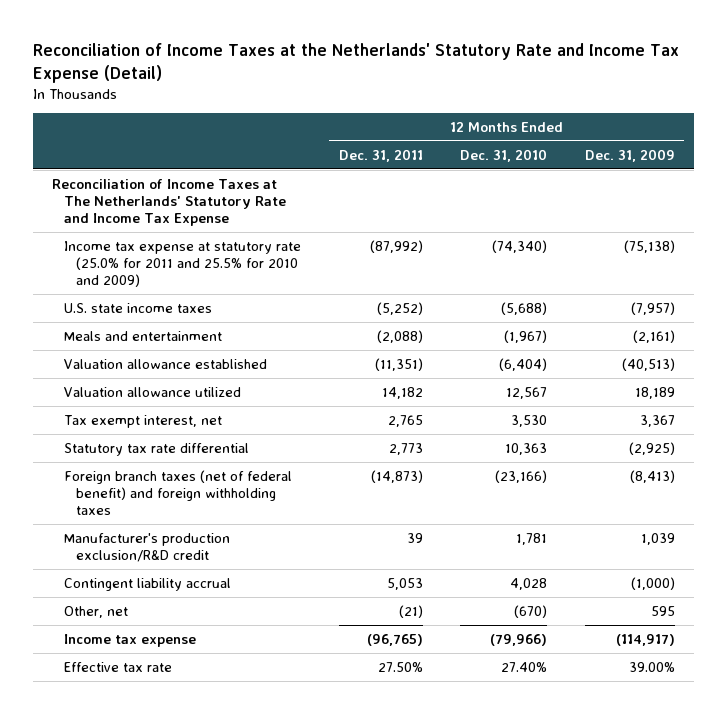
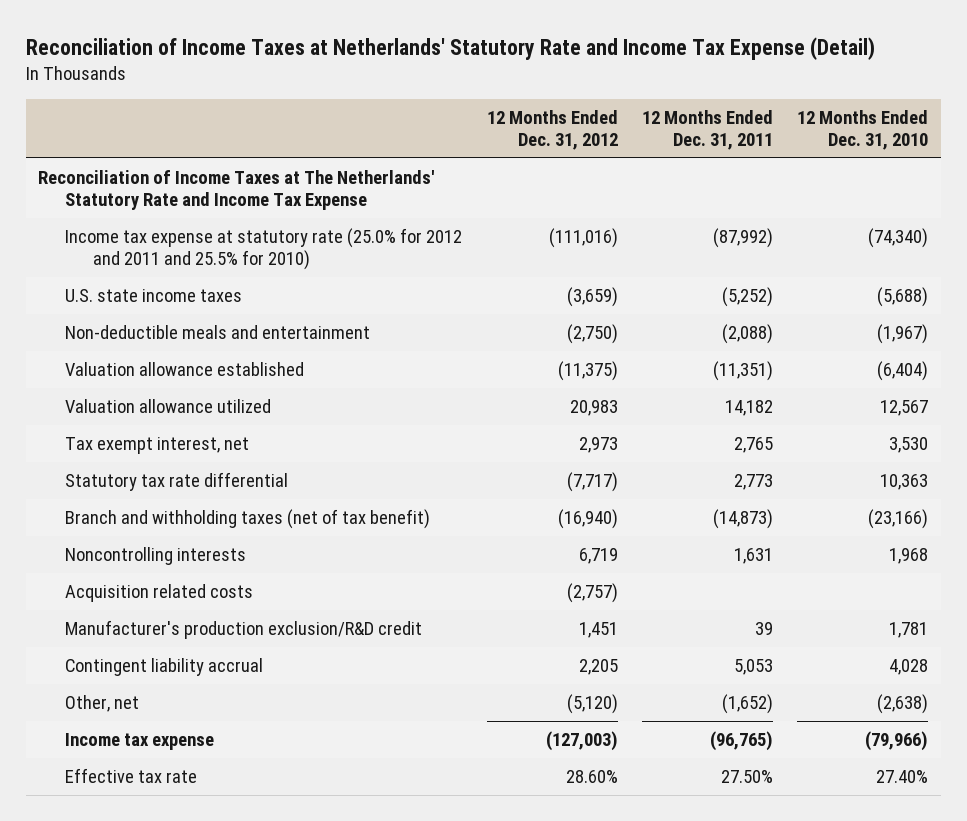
[33,43,680,83] Reconciliation of Income Taxes at the Netherlands' Statutory Rate and Income Tax Expense (Detail) -> [26,36,876,60] Reconciliation of Income Taxes at Netherlands' Statutory Rate and Income Tax Expense (Detail)
[584,148,675,162] Dec. 31, 2009 -> none
none -> [486,109,618,151] 12 Months Ended Dec. 31, 2012
[63,240,301,288] Income tax expense at statutory rate (25.0% for 2011 and 25.5% for 2010 and 2009) -> [65,227,463,271] Income tax expense at statutory rate (25.0% for 2012 and 2011 and 25.5% for 2010)
[63,330,222,341] Meals and entertainment -> [65,324,371,339] Non-deductible meals and entertainment
[63,469,292,516] Foreign branch taxes (net of federal benefit) and foreign withholding taxes -> [65,508,431,529] Branch and withholding taxes (net of tax benefit)
none -> [65,546,247,565] Noncontrolling interests
none -> [65,583,254,602] Acquisition related costs
[398,604,423,618] (21) -> [722,693,774,714] (1,652)
[514,604,548,618] (670) -> [877,693,929,714] (2,638)

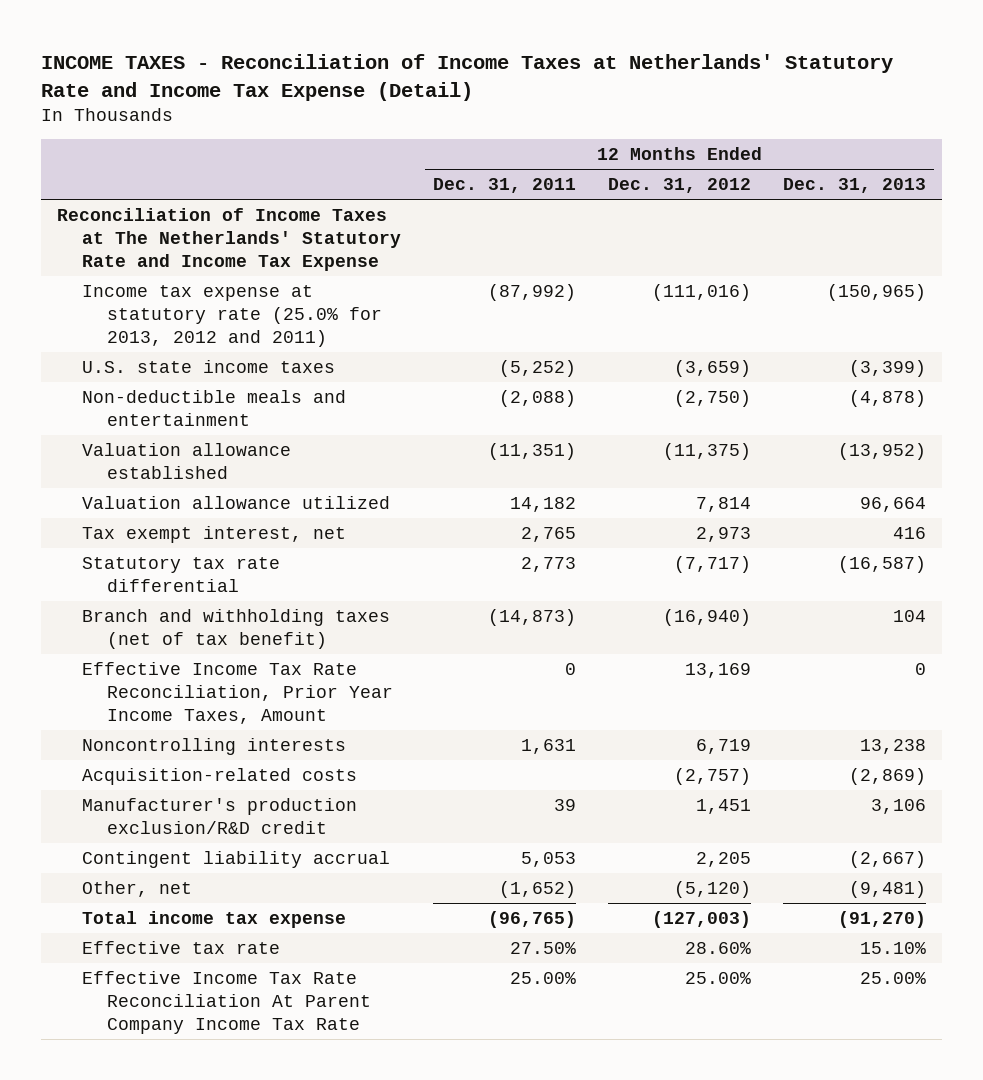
[26,36,876,60] Reconciliation of Income Taxes at Netherlands' Statutory Rate and Income Tax Expense (Detail) -> [40,53,893,101] INCOME TAXES - Reconciliation of Income Taxes at Netherlands' Statutory Rate and Income Tax Expense (Detail)
[797,109,929,151] 12 Months Ended Dec. 31, 2010 -> none
none -> [783,178,927,194] Dec. 31, 2013
[65,227,463,271] Income tax expense at statutory rate (25.0% for 2012 and 2011 and 25.5% for 2010) -> [82,285,383,347] Income tax expense at statutory rate (25.0% for 2013, 2012 and 2011)
[569,399,618,416] 20,983 -> [696,497,752,513] 7,814
none -> [82,662,394,724] Effective Income Tax Rate Reconciliation, Prior Year Income Taxes, Amount
[65,583,254,602] Acquisition related costs -> [82,768,358,786] Acquisition-related costs
[65,732,215,750] Income tax expense -> [82,911,347,929] Total income tax expense
none -> [82,971,372,1034] Effective Income Tax Rate Reconciliation At Parent Company Income Tax Rate

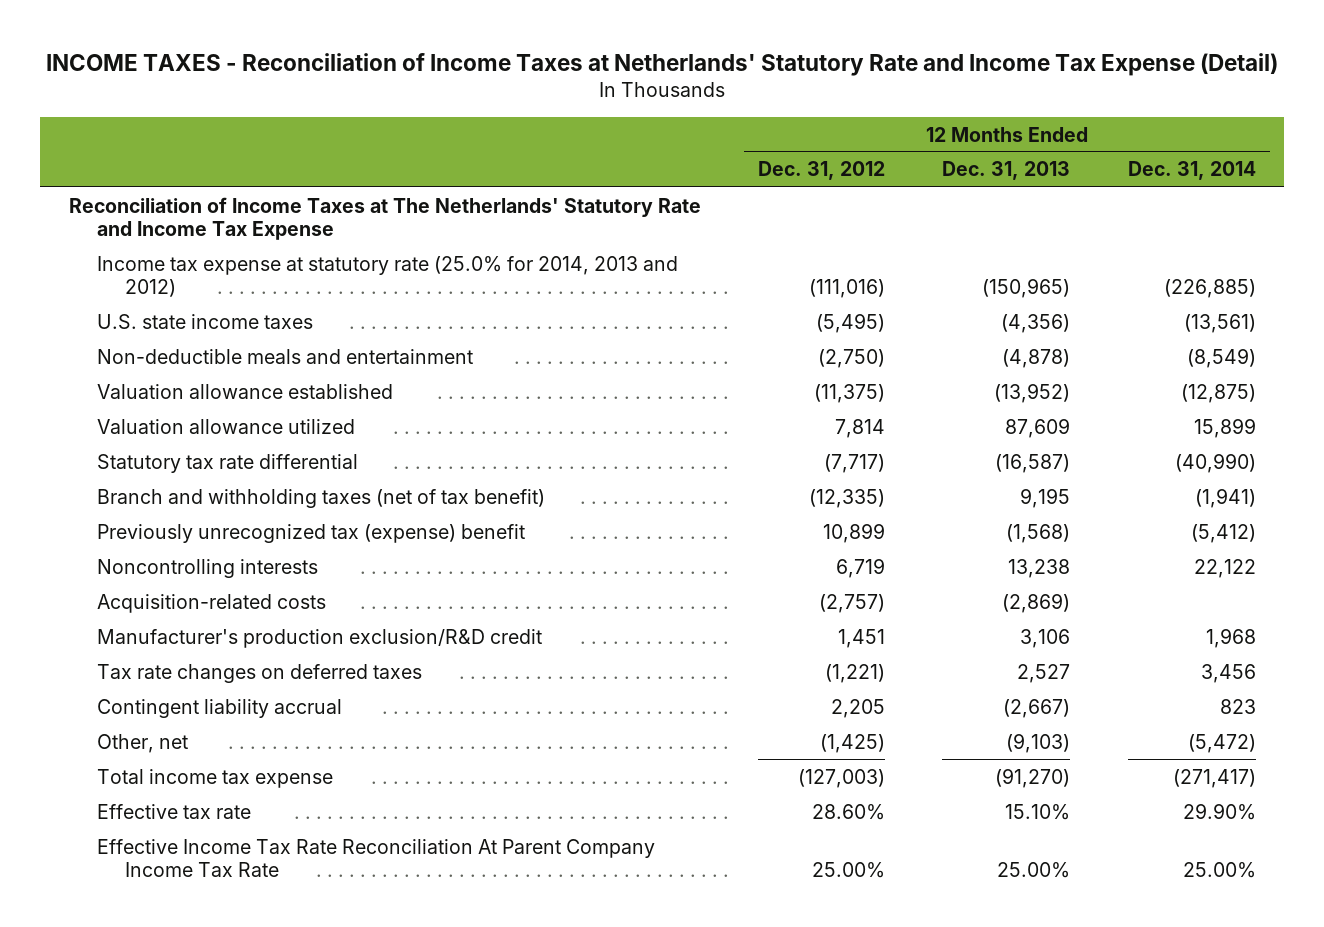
[433,178,577,194] Dec. 31, 2011 -> none
none -> [1127,161,1256,181] Dec. 31, 2014
[82,285,383,347] Income tax expense at statutory rate (25.0% for 2013, 2012 and 2011) -> [97,255,679,298] Income tax expense at statutory rate (25.0% for 2014, 2013 and 2012)
[674,360,752,378] (3,659) -> [816,312,886,333] (5,495)
[849,360,927,378] (3,399) -> [1001,313,1071,333] (4,356)
[82,526,347,544] Tax exempt interest, net -> none
[860,497,927,513] 96,664 -> [1005,417,1071,438] 87,609
[82,662,394,724] Effective Income Tax Rate Reconciliation, Prior Year Income Taxes, Amount -> none
[663,609,752,627] (16,940) -> [809,488,886,508] (12,335)
[893,610,927,623] 104 -> [1020,487,1071,508] 9,195
none -> [97,523,526,543] Previously unrecognized tax (expense) benefit
none -> [97,663,423,683] Tax rate changes on deferred taxes
[674,881,752,899] (5,120) -> [820,733,886,753] (1,425)
[849,881,927,899] (9,481) -> [1006,732,1071,753] (9,103)

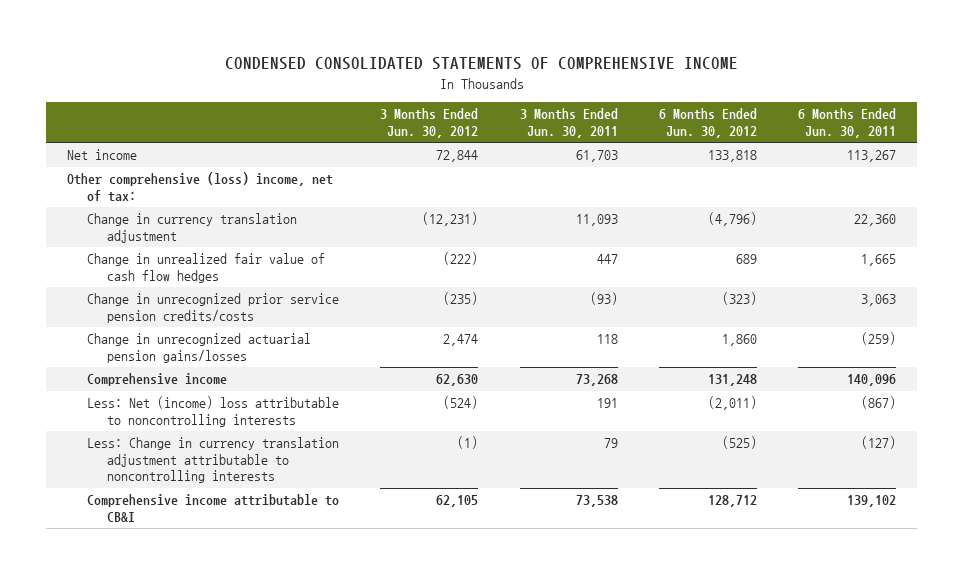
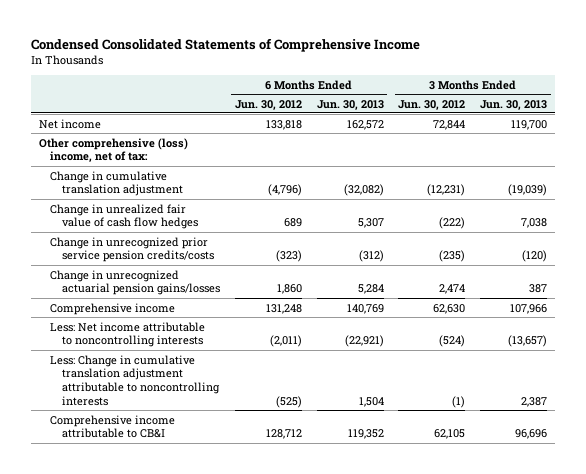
[224,57,738,71] CONDENSED CONSOLIDATED STATEMENTS OF COMPREHENSIVE INCOME -> [31,37,421,52] Condensed Consolidated Statements of Comprehensive Income
[519,108,618,138] 3 Months Ended Jun. 30, 2011 -> none
[798,108,897,138] 6 Months Ended Jun. 30, 2011 -> none
none -> [316,99,384,110] Jun. 30, 2013
none -> [480,99,548,110] Jun. 30, 2013
[86,213,297,243] Change in currency translation adjustment -> [50,170,183,197] Change in cumulative translation adjustment
[86,396,339,427] Less: Net (income) loss attributable to noncontrolling interests -> [50,321,206,348] Less: Net income attributable to noncontrolling interests
[86,437,339,484] Less: Change in currency translation adjustment attributable to noncontrolling interests -> [50,354,220,406] Less: Change in cumulative translation adjustment attributable to noncontrolling interests

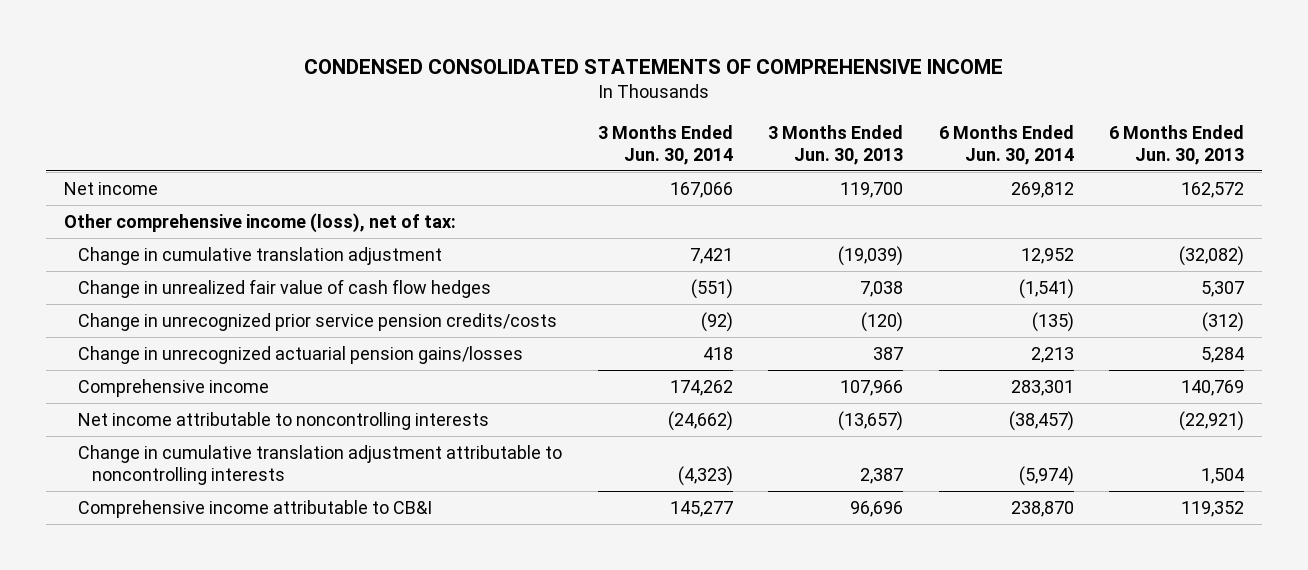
[31,37,421,52] Condensed Consolidated Statements of Comprehensive Income -> [304,58,1004,74] CONDENSED CONSOLIDATED STATEMENTS OF COMPREHENSIVE INCOME
[234,99,302,110] Jun. 30, 2012 -> none
[398,99,466,110] Jun. 30, 2012 -> none
none -> [597,124,733,165] 3 Months Ended Jun. 30, 2014
none -> [938,124,1074,165] 6 Months Ended Jun. 30, 2014
[38,137,188,163] Other comprehensive (loss) income, net of tax: -> [63,212,456,233] Other comprehensive income (loss), net of tax:
[50,321,206,348] Less: Net income attributable to noncontrolling interests -> [78,411,490,430] Net income attributable to noncontrolling interests
[50,354,220,406] Less: Change in cumulative translation adjustment attributable to noncontrolling interests -> [78,444,563,485] Change in cumulative translation adjustment attributable to noncontrolling interests

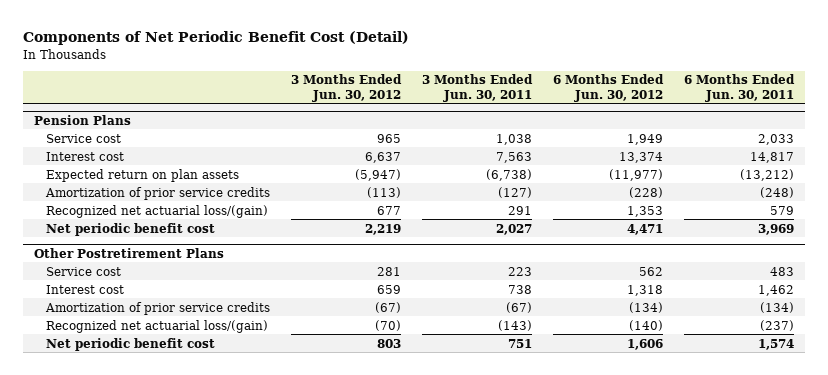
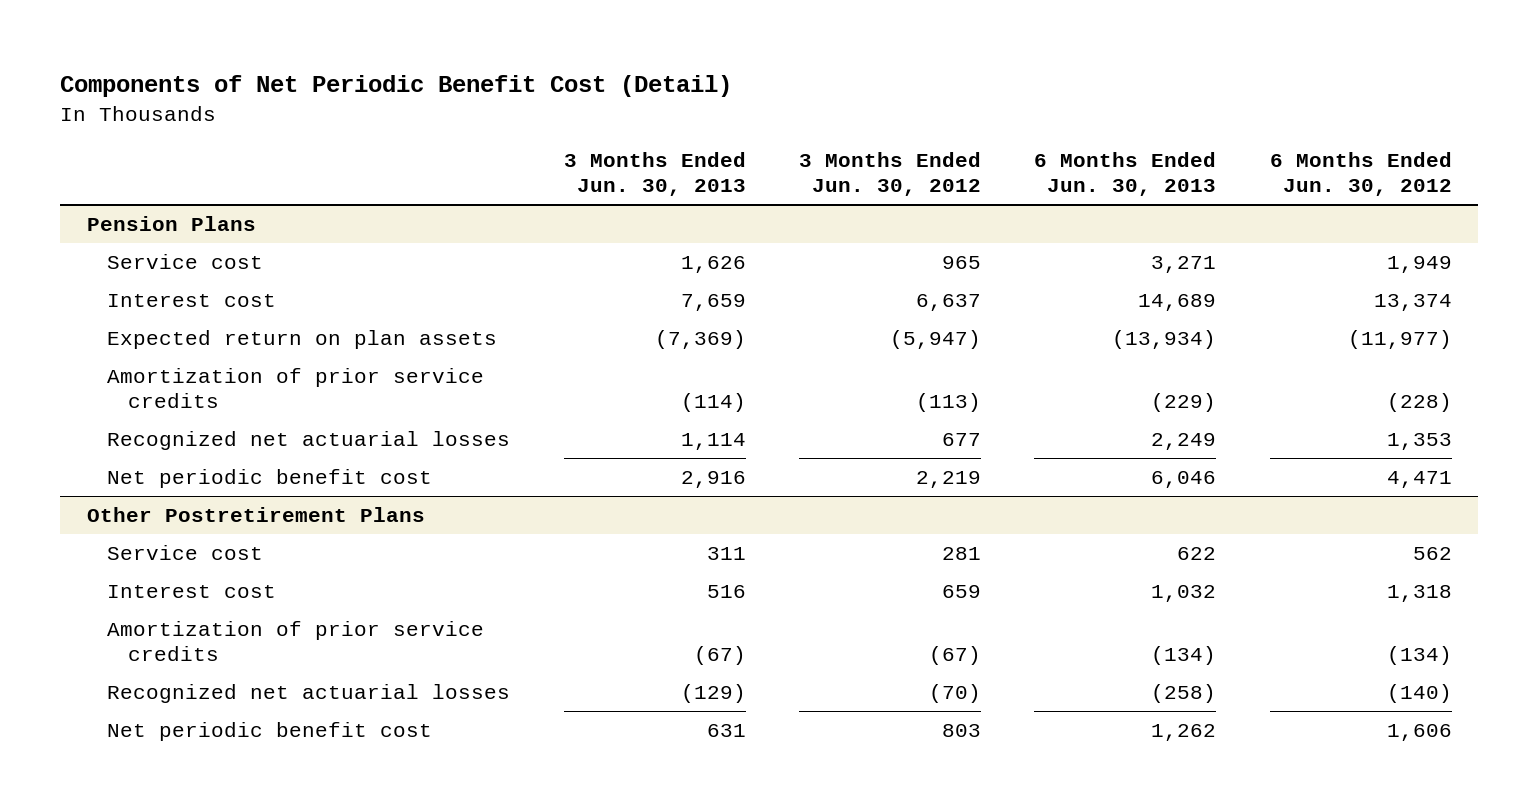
[422,74,534,102] 3 Months Ended Jun. 30, 2011 -> none
[684,74,796,102] 6 Months Ended Jun. 30, 2011 -> none
none -> [563,152,746,197] 3 Months Ended Jun. 30, 2013
none -> [1034,152,1217,197] 6 Months Ended Jun. 30, 2013
[46,204,269,218] Recognized net actuarial loss/(gain) -> [107,430,511,450] Recognized net actuarial losses
[46,319,269,333] Recognized net actuarial loss/(gain) -> [107,683,511,703] Recognized net actuarial losses

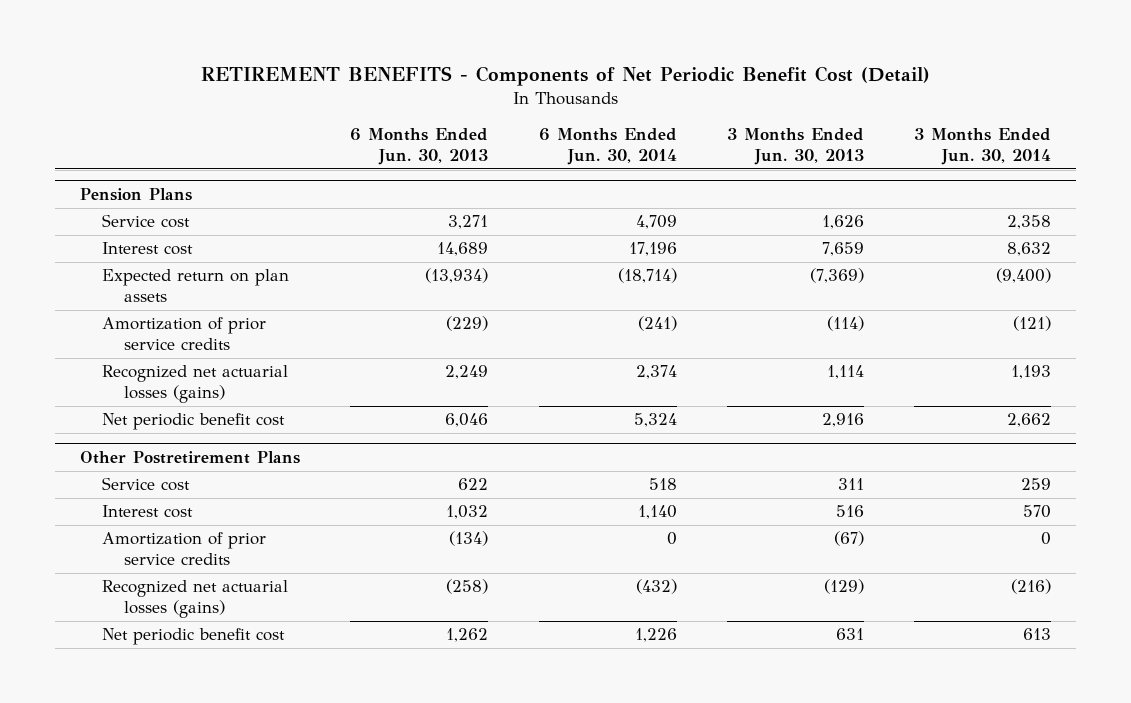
[59,75,732,98] Components of Net Periodic Benefit Cost (Detail) -> [200,66,930,87] RETIREMENT BENEFITS - Components of Net Periodic Benefit Cost (Detail)
[799,152,982,197] 3 Months Ended Jun. 30, 2012 -> none
[1269,152,1452,197] 6 Months Ended Jun. 30, 2012 -> none
none -> [538,128,677,166] 6 Months Ended Jun. 30, 2014
none -> [914,128,1052,166] 3 Months Ended Jun. 30, 2014
[107,430,511,450] Recognized net actuarial losses -> [102,365,289,404] Recognized net actuarial losses (gains)
[107,683,511,703] Recognized net actuarial losses -> [102,580,289,619] Recognized net actuarial losses (gains)

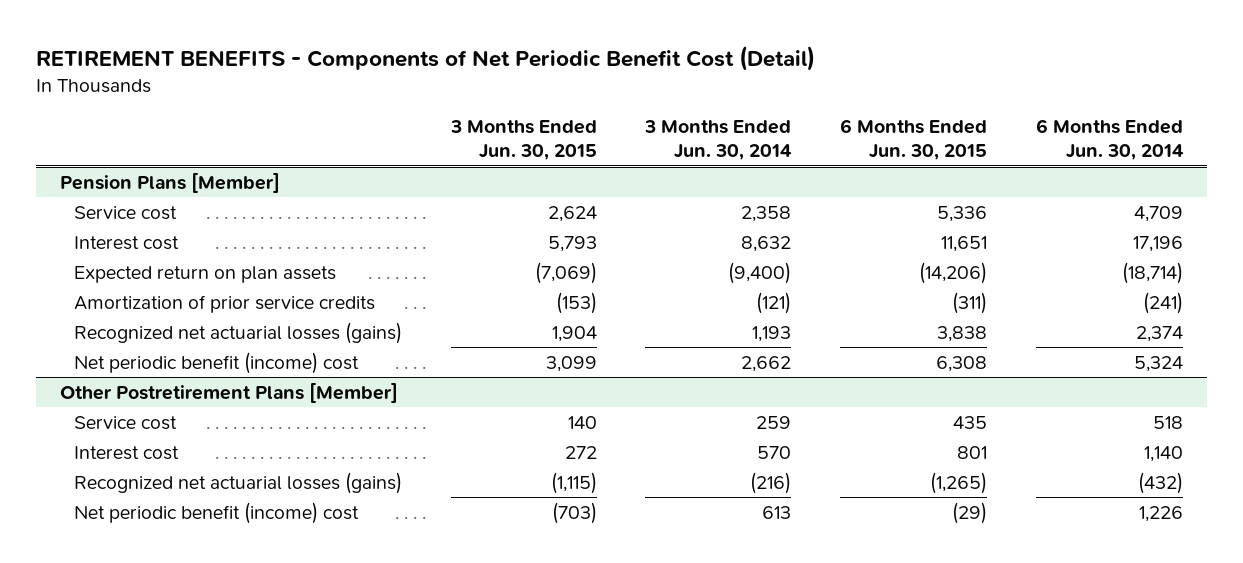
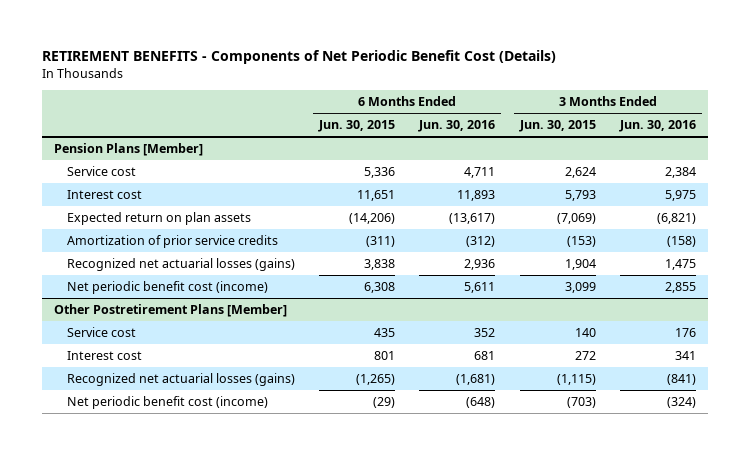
[35,45,815,71] RETIREMENT BENEFITS - Components of Net Periodic Benefit Cost (Detail) -> [42,50,557,65] RETIREMENT BENEFITS - Components of Net Periodic Benefit Cost (Details)
[644,120,793,161] 3 Months Ended Jun. 30, 2014 -> none
[1035,119,1184,161] 6 Months Ended Jun. 30, 2014 -> none
none -> [418,120,496,133] Jun. 30, 2016
none -> [618,120,696,133] Jun. 30, 2016
[73,351,359,374] Net periodic benefit (income) cost -> [66,280,268,294] Net periodic benefit cost (income)
[73,501,359,524] Net periodic benefit (income) cost -> [66,395,268,409] Net periodic benefit cost (income)

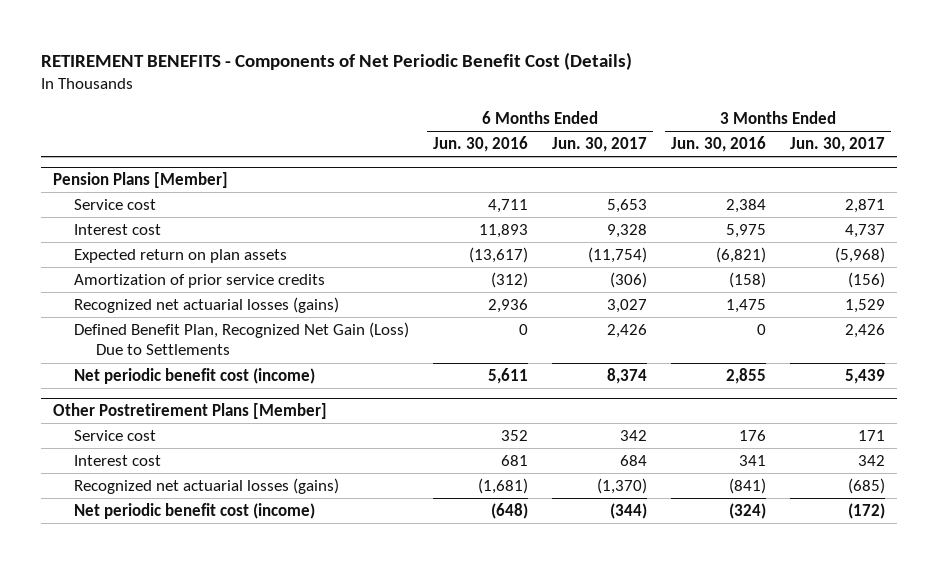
[318,120,396,133] Jun. 30, 2015 -> none
[518,120,596,133] Jun. 30, 2015 -> none
none -> [552,137,648,153] Jun. 30, 2017
none -> [790,137,886,153] Jun. 30, 2017
none -> [74,322,410,356] Defined Benefit Plan, Recognized Net Gain (Loss) Due to Settlements

